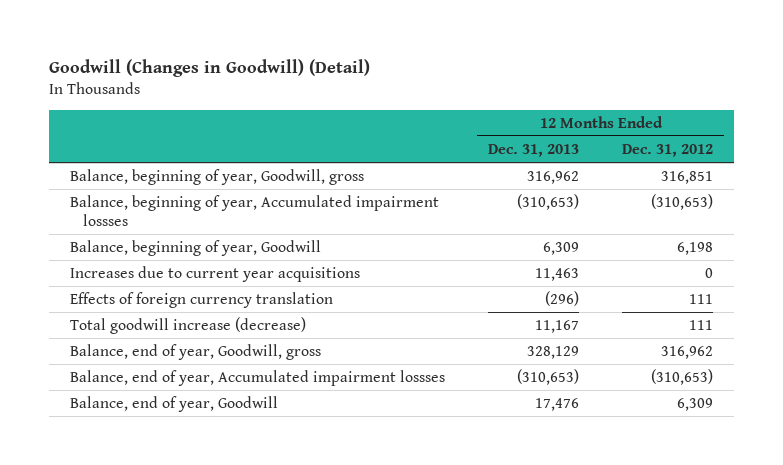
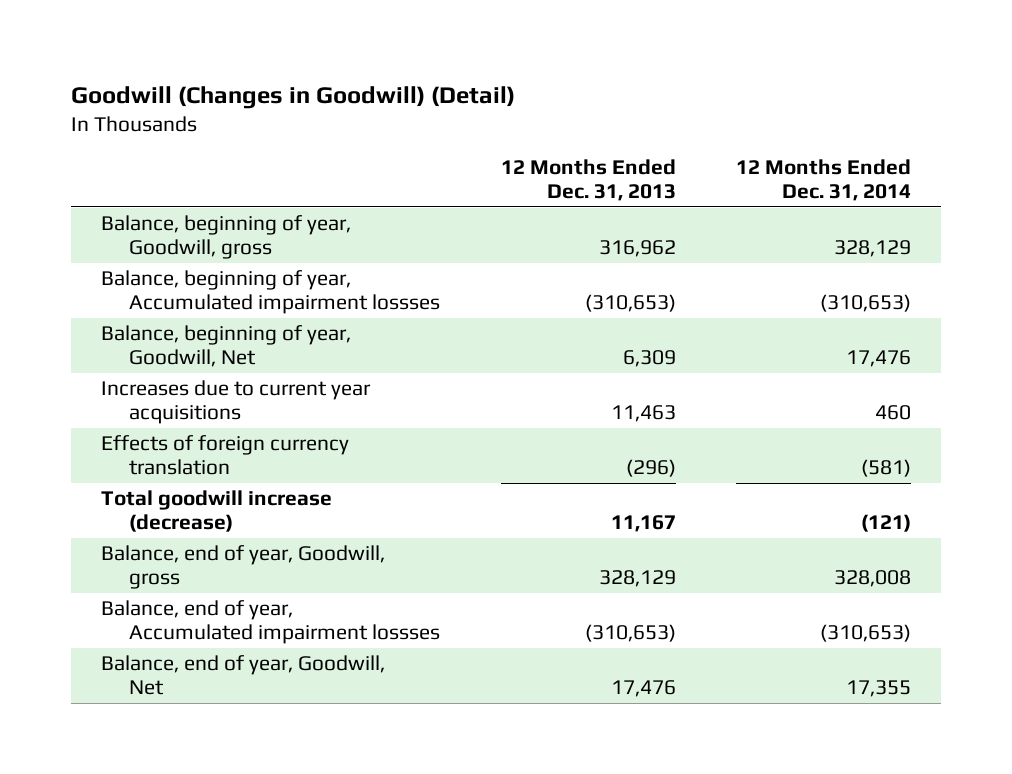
[622,143,714,157] Dec. 31, 2012 -> none
none -> [736,159,912,202] 12 Months Ended Dec. 31, 2014
[70,240,322,257] Balance, beginning of year, Goodwill -> [101,325,352,368] Balance, beginning of year, Goodwill, Net
[70,396,279,413] Balance, end of year, Goodwill -> [101,655,386,696] Balance, end of year, Goodwill, Net

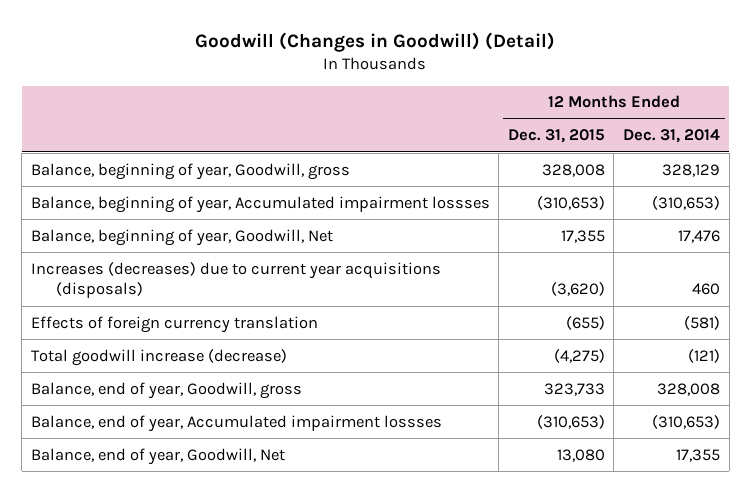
[500,159,676,202] 12 Months Ended Dec. 31, 2013 -> none
none -> [507,129,605,144] Dec. 31, 2015
[101,380,372,425] Increases due to current year acquisitions -> [30,261,441,299] Increases (decreases) due to current year acquisitions (disposals)

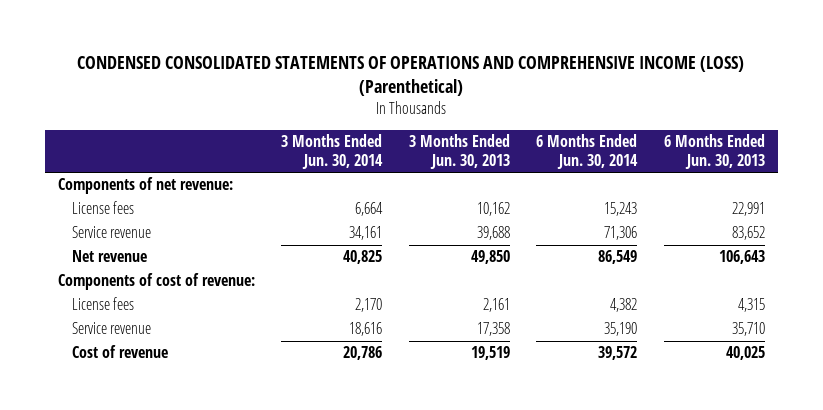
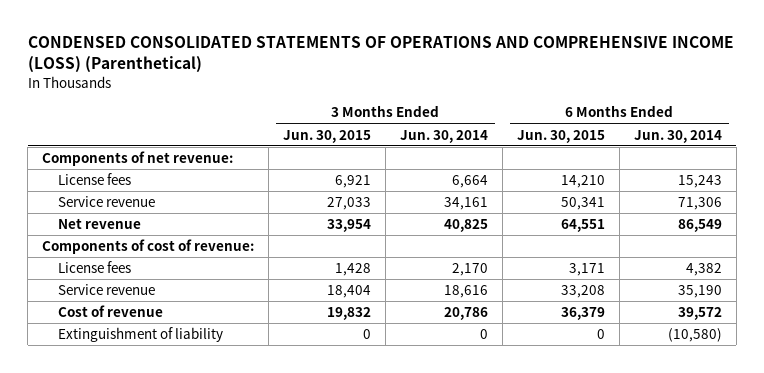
[408,134,510,169] 3 Months Ended Jun. 30, 2013 -> none
[663,134,765,169] 6 Months Ended Jun. 30, 2013 -> none
none -> [282,129,371,143] Jun. 30, 2015
none -> [516,129,605,143] Jun. 30, 2015
none -> [58,327,224,343] Extinguishment of liability

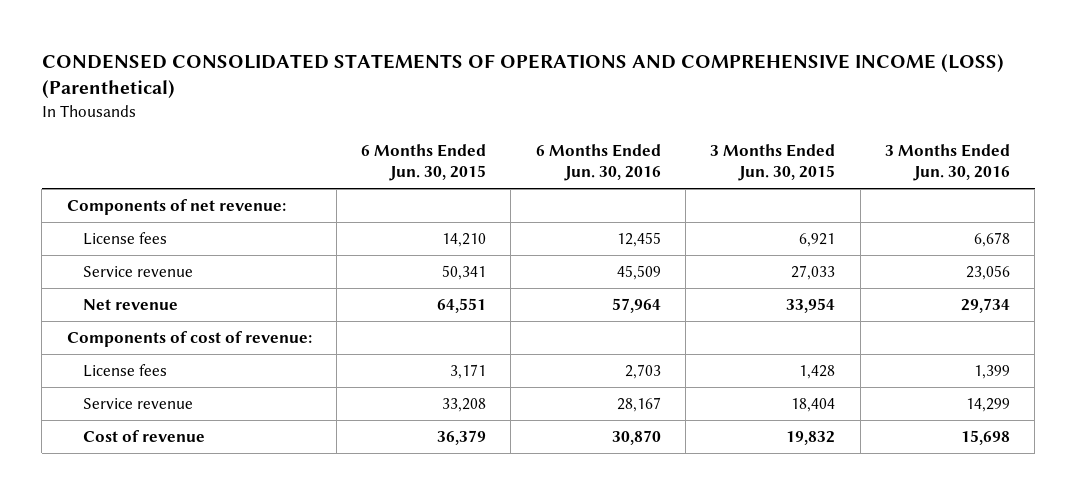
[399,129,488,143] Jun. 30, 2014 -> none
[633,129,722,143] Jun. 30, 2014 -> none
none -> [535,144,661,182] 6 Months Ended Jun. 30, 2016
none -> [884,144,1010,182] 3 Months Ended Jun. 30, 2016
[58,327,224,343] Extinguishment of liability -> none

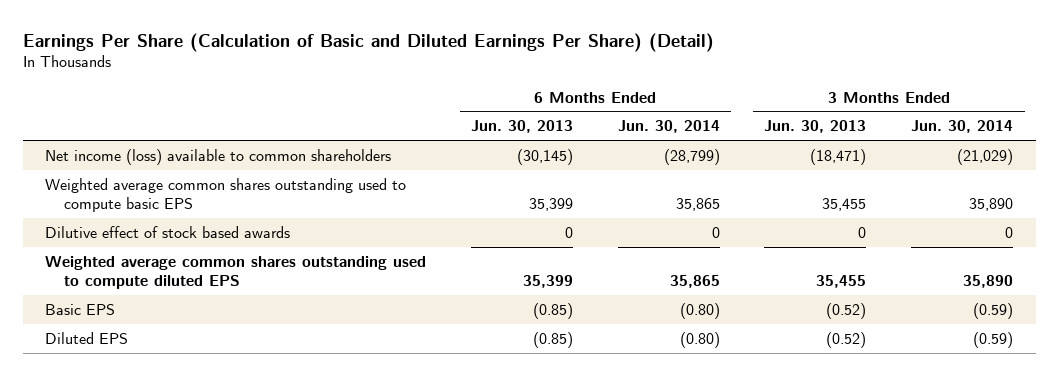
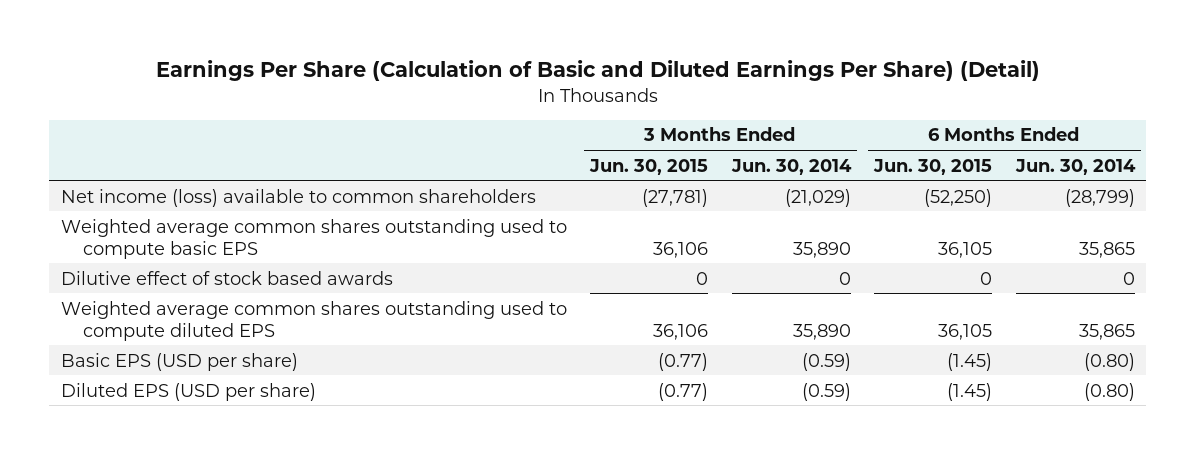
[470,120,573,134] Jun. 30, 2013 -> none
[764,120,867,134] Jun. 30, 2013 -> none
none -> [589,158,709,175] Jun. 30, 2015
none -> [873,158,993,175] Jun. 30, 2015
[45,303,116,315] Basic EPS -> [60,352,298,371] Basic EPS (USD per share)
[45,331,129,344] Diluted EPS -> [60,382,316,401] Diluted EPS (USD per share)

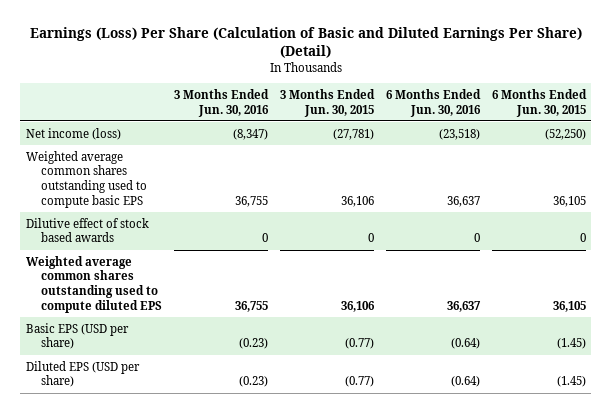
[155,60,1040,82] Earnings Per Share (Calculation of Basic and Diluted Earnings Per Share) (Detail) -> [29,27,582,59] Earnings (Loss) Per Share (Calculation of Basic and Diluted Earnings Per Share) (Detail)
[730,158,852,175] Jun. 30, 2014 -> none
[1014,158,1136,175] Jun. 30, 2014 -> none
none -> [174,88,270,117] 3 Months Ended Jun. 30, 2016
none -> [385,88,481,117] 6 Months Ended Jun. 30, 2016
[60,188,536,207] Net income (loss) available to common shareholders -> [26,127,122,140] Net income (loss)

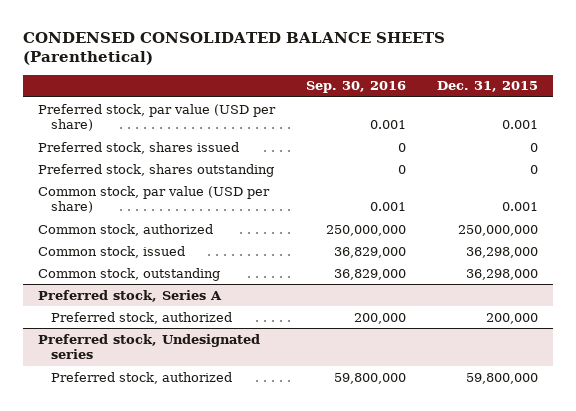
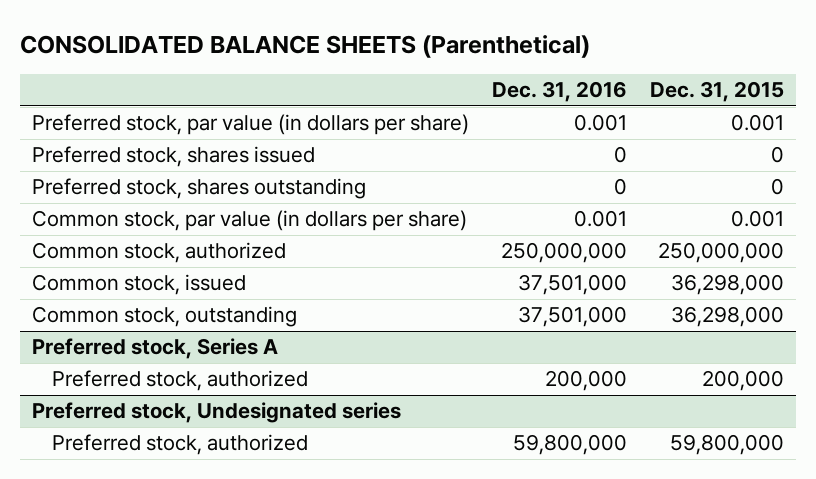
[23,31,446,66] CONDENSED CONSOLIDATED BALANCE SHEETS (Parenthetical) -> [20,34,591,58] CONSOLIDATED BALANCE SHEETS (Parenthetical)
[306,81,407,94] Sep. 30, 2016 -> none
none -> [491,81,627,103] Dec. 31, 2016
[38,103,277,132] Preferred stock, par value (USD per share) -> [31,114,469,136] Preferred stock, par value (in dollars per share)
[38,185,271,214] Common stock, par value (USD per share) -> [31,210,467,232] Common stock, par value (in dollars per share)

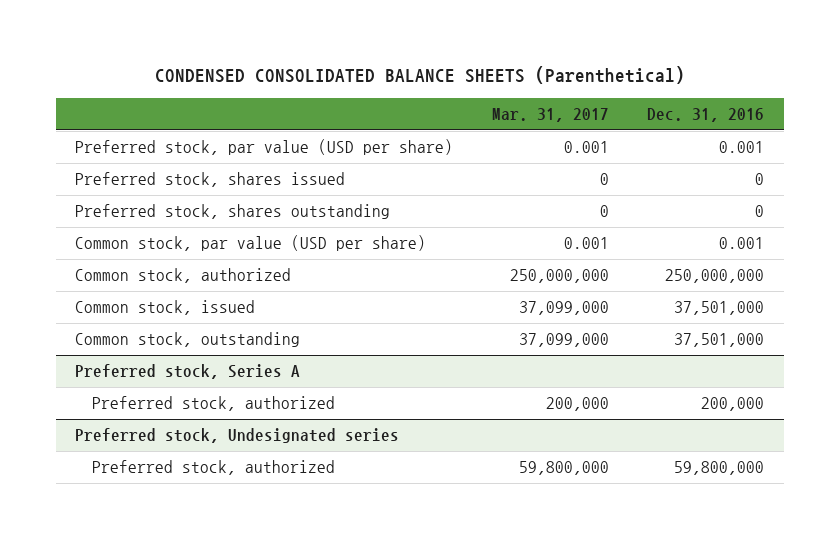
[20,34,591,58] CONSOLIDATED BALANCE SHEETS (Parenthetical) -> [154,66,685,85] CONDENSED CONSOLIDATED BALANCE SHEETS (Parenthetical)
[650,81,785,103] Dec. 31, 2015 -> none
none -> [491,107,609,122] Mar. 31, 2017
[31,114,469,136] Preferred stock, par value (in dollars per share) -> [75,139,454,156] Preferred stock, par value (USD per share)
[31,210,467,232] Common stock, par value (in dollars per share) -> [75,235,427,252] Common stock, par value (USD per share)

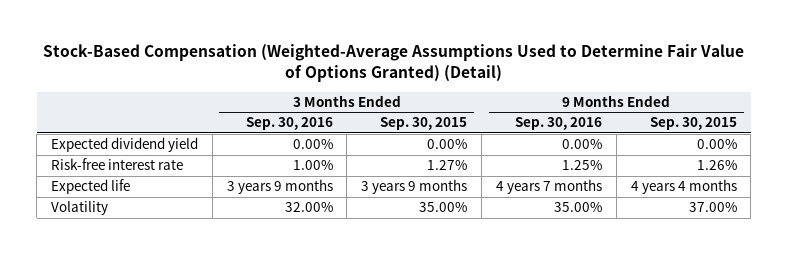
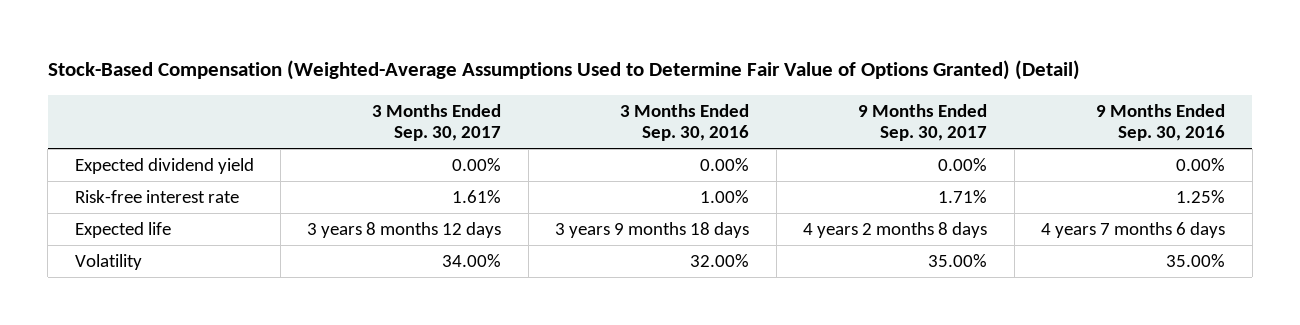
[380,117,468,131] Sep. 30, 2015 -> none
[649,117,737,131] Sep. 30, 2015 -> none
none -> [372,103,502,142] 3 Months Ended Sep. 30, 2017
none -> [858,103,988,142] 9 Months Ended Sep. 30, 2017
[226,179,333,195] 3 years 9 months -> [555,222,750,239] 3 years 9 months 18 days
[495,179,602,195] 4 years 7 months -> [1041,222,1226,239] 4 years 7 months 6 days

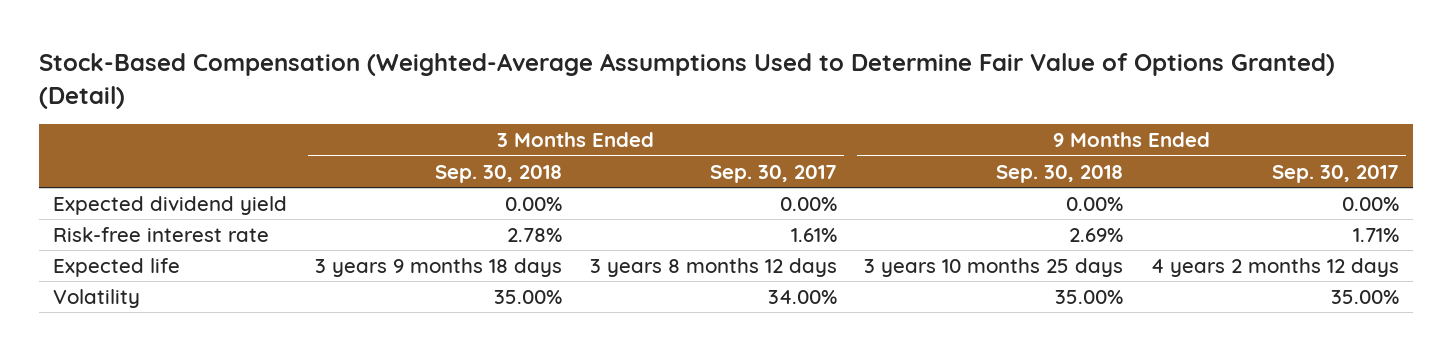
[620,103,750,142] 3 Months Ended Sep. 30, 2016 -> none
[1096,103,1226,142] 9 Months Ended Sep. 30, 2016 -> none
none -> [434,164,562,183] Sep. 30, 2018
none -> [996,164,1124,183] Sep. 30, 2018
[803,222,988,239] 4 years 2 months 8 days -> [1151,258,1400,278] 4 years 2 months 12 days

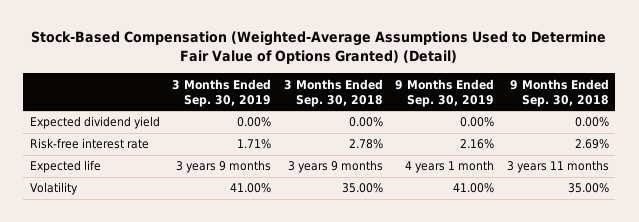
[709,164,837,183] Sep. 30, 2017 -> none
[1272,164,1400,183] Sep. 30, 2017 -> none
none -> [172,78,272,107] 3 Months Ended Sep. 30, 2019
none -> [395,78,495,107] 9 Months Ended Sep. 30, 2019
[314,258,562,278] 3 years 9 months 18 days -> [287,160,383,174] 3 years 9 months
[864,258,1124,278] 3 years 10 months 25 days -> [507,160,610,174] 3 years 11 months

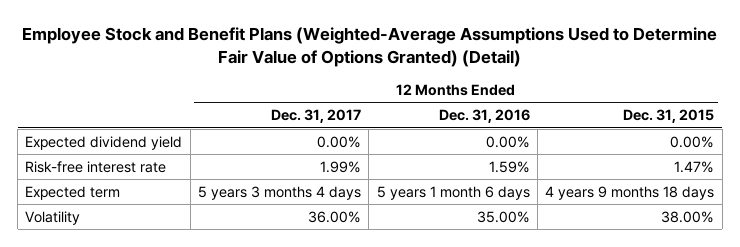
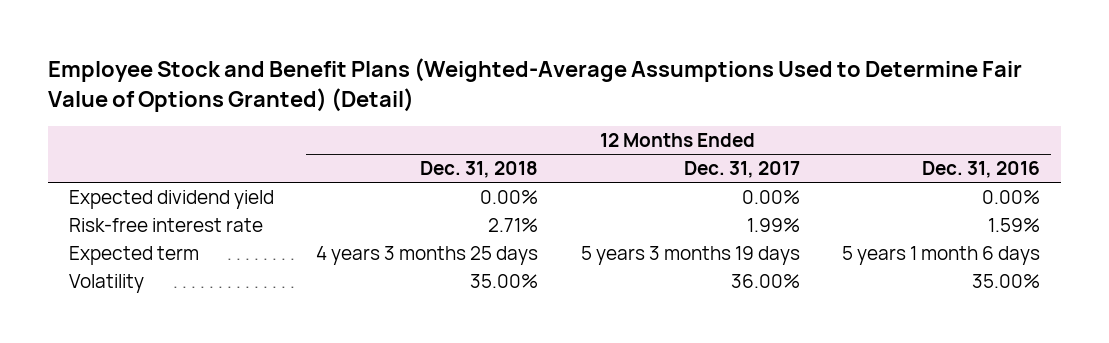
[623,109,715,124] Dec. 31, 2015 -> none
none -> [420,161,539,179] Dec. 31, 2018
[198,185,362,200] 5 years 3 months 4 days -> [580,246,800,266] 5 years 3 months 19 days

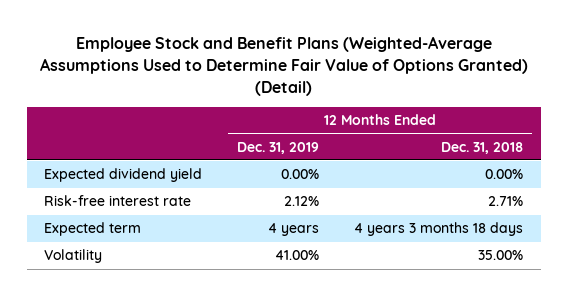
[683,161,800,179] Dec. 31, 2017 -> none
[922,161,1041,179] Dec. 31, 2016 -> none
none -> [237,141,320,154] Dec. 31, 2019
[316,246,539,266] 4 years 3 months 25 days -> [354,222,524,237] 4 years 3 months 18 days

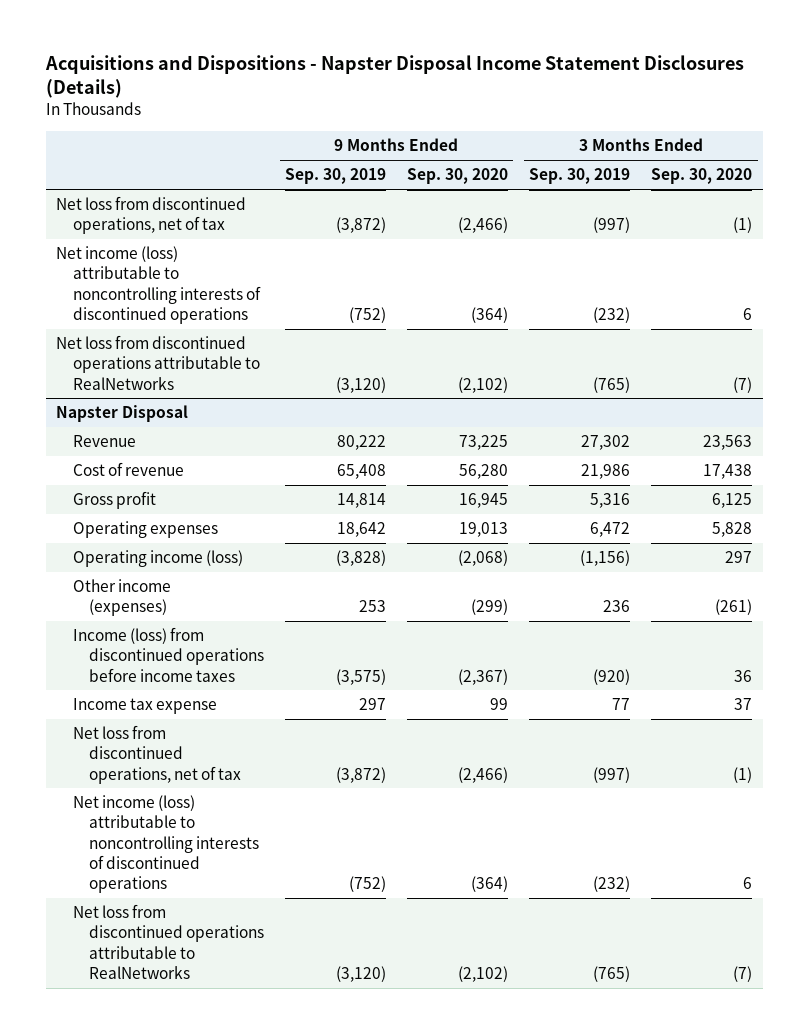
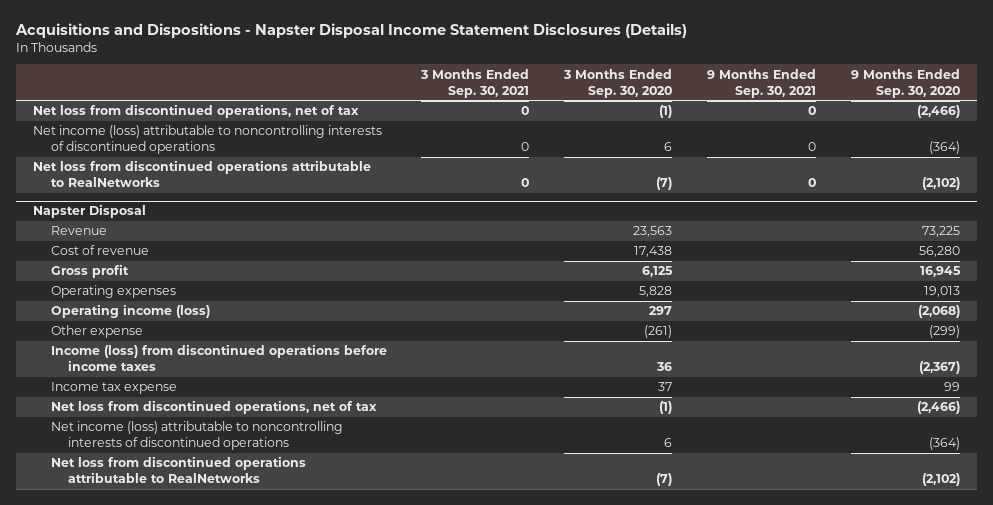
[284,168,386,185] Sep. 30, 2019 -> none
[529,168,631,185] Sep. 30, 2019 -> none
none -> [420,68,530,98] 3 Months Ended Sep. 30, 2021
none -> [707,68,817,98] 9 Months Ended Sep. 30, 2021
[72,579,171,617] Other income (expenses) -> [50,325,143,339] Other expense

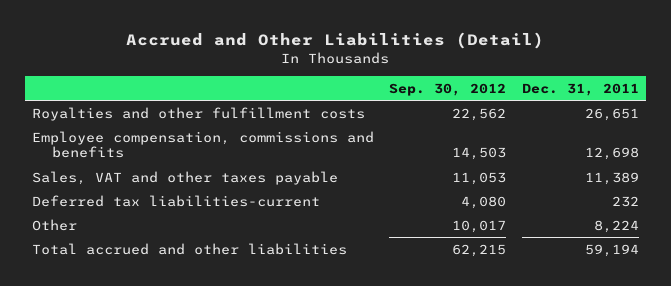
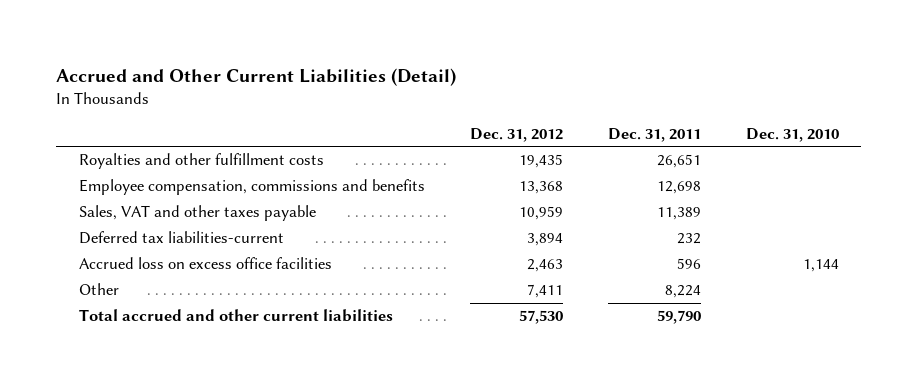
[126,32,545,50] Accrued and Other Liabilities (Detail) -> [56,67,457,86] Accrued and Other Current Liabilities (Detail)
[389,82,507,96] Sep. 30, 2012 -> none
none -> [469,127,563,142] Dec. 31, 2012
none -> [745,127,839,142] Dec. 31, 2010
none -> [78,257,332,270] Accrued loss on excess office facilities
[32,242,348,255] Total accrued and other liabilities -> [78,309,393,323] Total accrued and other current liabilities
[584,243,639,257] 59,194 -> [656,310,701,325] 59,790

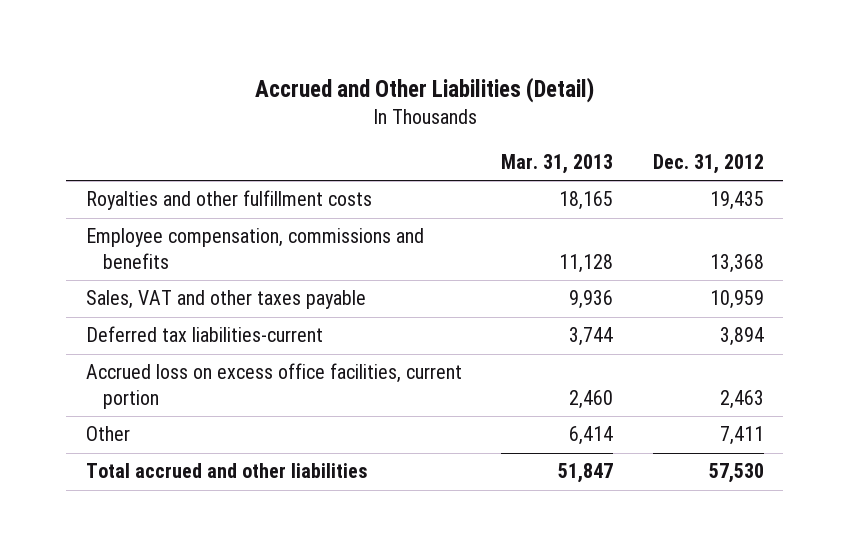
[56,67,457,86] Accrued and Other Current Liabilities (Detail) -> [254,77,594,104] Accrued and Other Liabilities (Detail)
[607,127,701,142] Dec. 31, 2011 -> none
[745,127,839,142] Dec. 31, 2010 -> none
none -> [501,154,614,175] Mar. 31, 2013
[78,257,332,270] Accrued loss on excess office facilities -> [85,363,462,409] Accrued loss on excess office facilities, current portion
[78,309,393,323] Total accrued and other current liabilities -> [85,463,368,479] Total accrued and other liabilities

